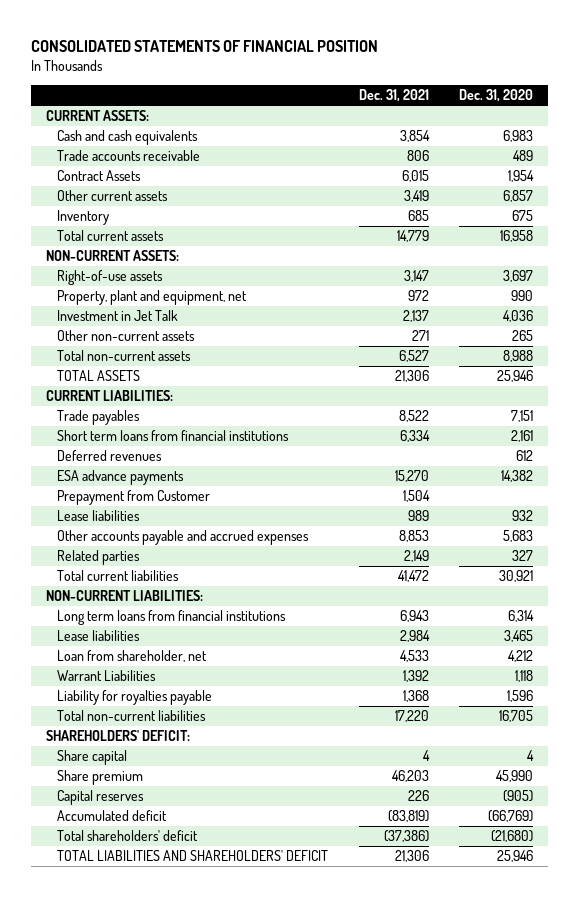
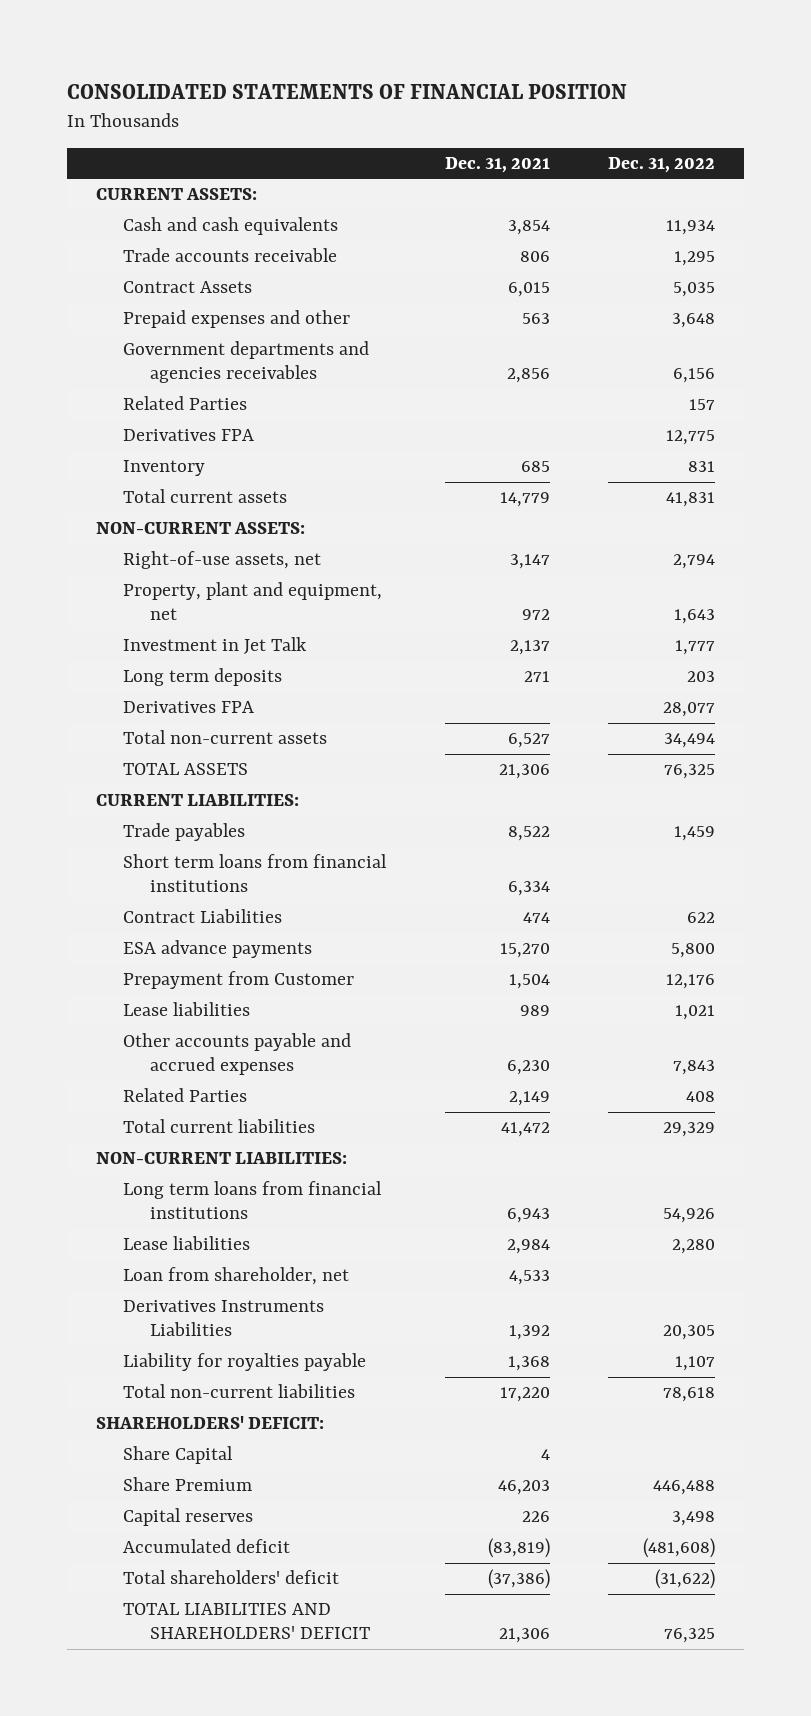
[459,89,534,103] Dec. 31, 2020 -> none
none -> [607,156,715,173] Dec. 31, 2022
[57,190,169,202] Other current assets -> none
none -> [123,310,351,329] Prepaid expenses and other
none -> [123,341,370,384] Government departments and agencies receivables
none -> [123,396,248,411] Related Parties
none -> [123,429,255,442] Derivatives FPA
[57,270,164,286] Right-of-use assets -> [123,551,322,570] Right-of-use assets, net
[57,330,196,342] Other non-current assets -> [123,668,283,687] Long term deposits
none -> [123,701,255,714] Derivatives FPA
[57,450,163,462] Deferred revenues -> none
none -> [123,909,283,924] Contract Liabilities
[398,530,429,543] 8,853 -> [506,1060,550,1076] 6,230
[57,550,141,566] Related parties -> [123,1088,248,1103] Related Parties
[57,670,157,682] Warrant Liabilities -> [123,1300,325,1337] Derivatives Instruments Liabilities
[57,750,128,766] Share capital -> [123,1446,234,1465] Share Capital
[57,770,144,786] Share premium -> [123,1477,253,1492] Share Premium

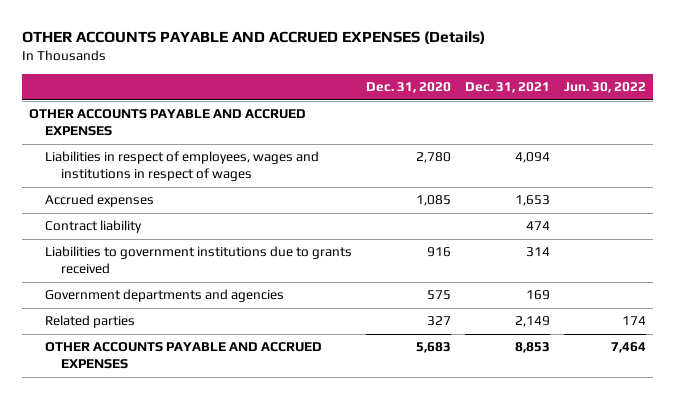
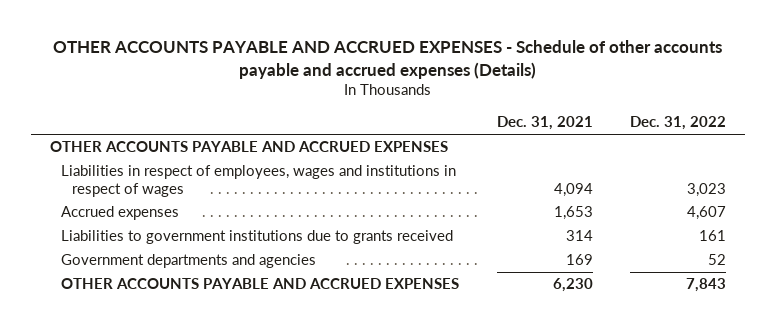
[21,31,485,45] OTHER ACCOUNTS PAYABLE AND ACCRUED EXPENSES (Details) -> [52,40,722,79] OTHER ACCOUNTS PAYABLE AND ACCRUED EXPENSES - Schedule of other accounts payable and accrued expenses (Details)
[365,81,451,93] Dec. 31, 2020 -> none
[563,81,646,93] Jun. 30, 2022 -> none
none -> [630,116,727,131] Dec. 31, 2022
[44,220,142,234] Contract liability -> none
[44,315,135,329] Related parties -> none
[514,342,550,354] 8,853 -> [552,278,593,293] 6,230

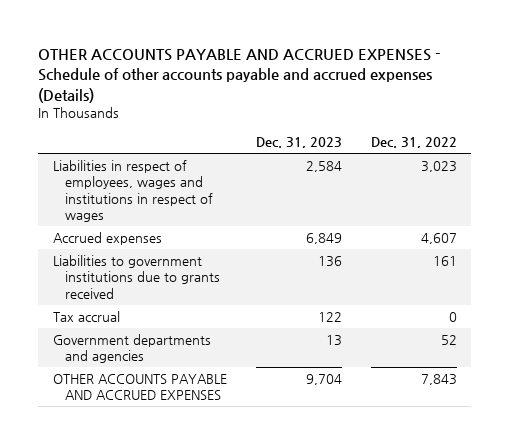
[496,116,593,131] Dec. 31, 2021 -> none
none -> [255,137,342,149] Dec. 31, 2023
[49,141,448,153] OTHER ACCOUNTS PAYABLE AND ACCRUED EXPENSES -> none
none -> [52,310,120,322] Tax accrual

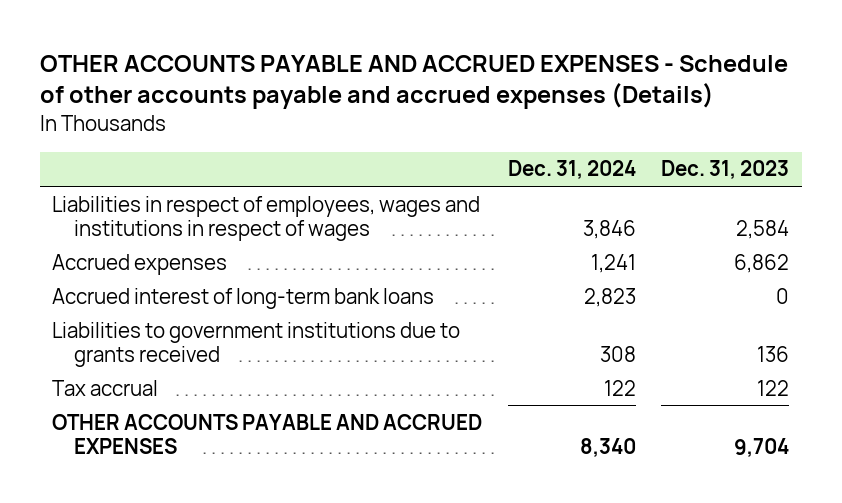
[370,137,457,149] Dec. 31, 2022 -> none
none -> [507,160,636,180] Dec. 31, 2024
[305,232,342,244] 6,849 -> [734,253,790,273] 6,862
none -> [52,287,435,309] Accrued interest of long-term bank loans
[52,333,211,364] Government departments and agencies -> none

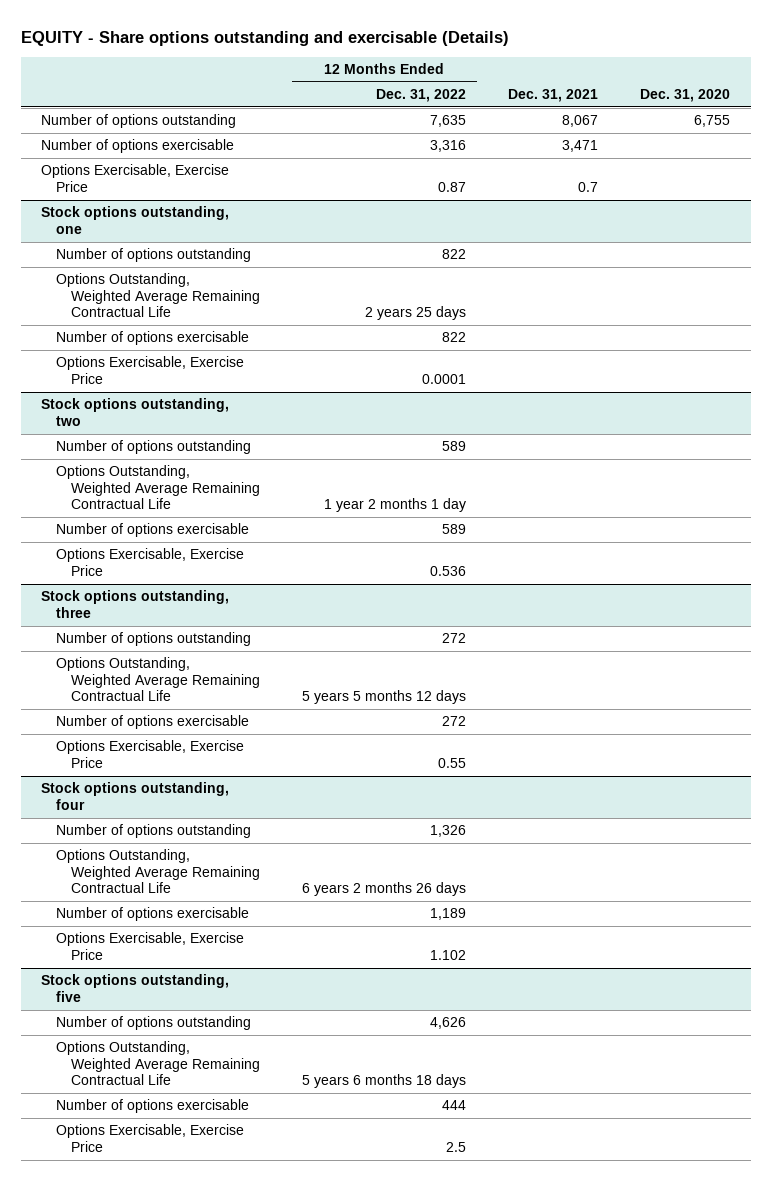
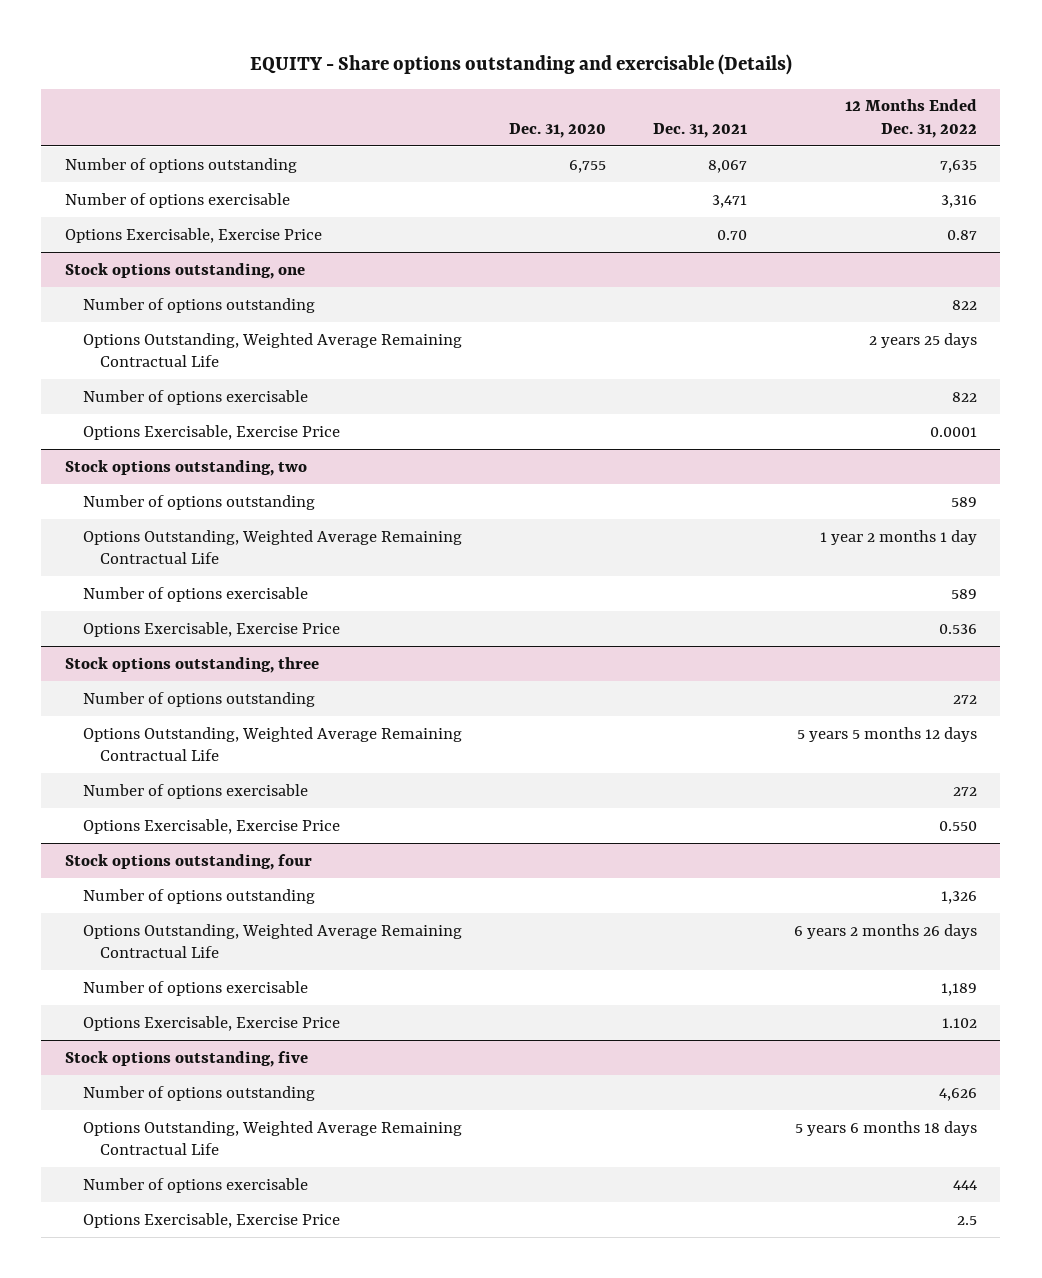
[578,181,599,192] 0.7 -> [716,229,747,240] 0.70
[438,757,467,768] 0.55 -> [938,820,977,831] 0.550

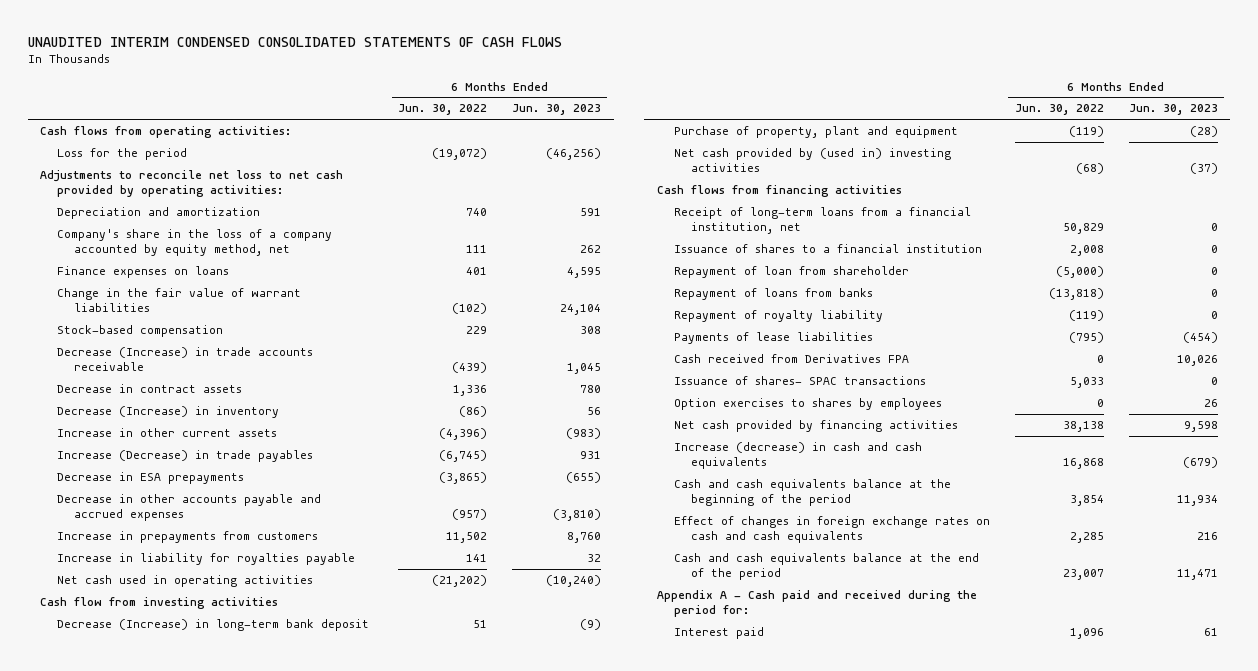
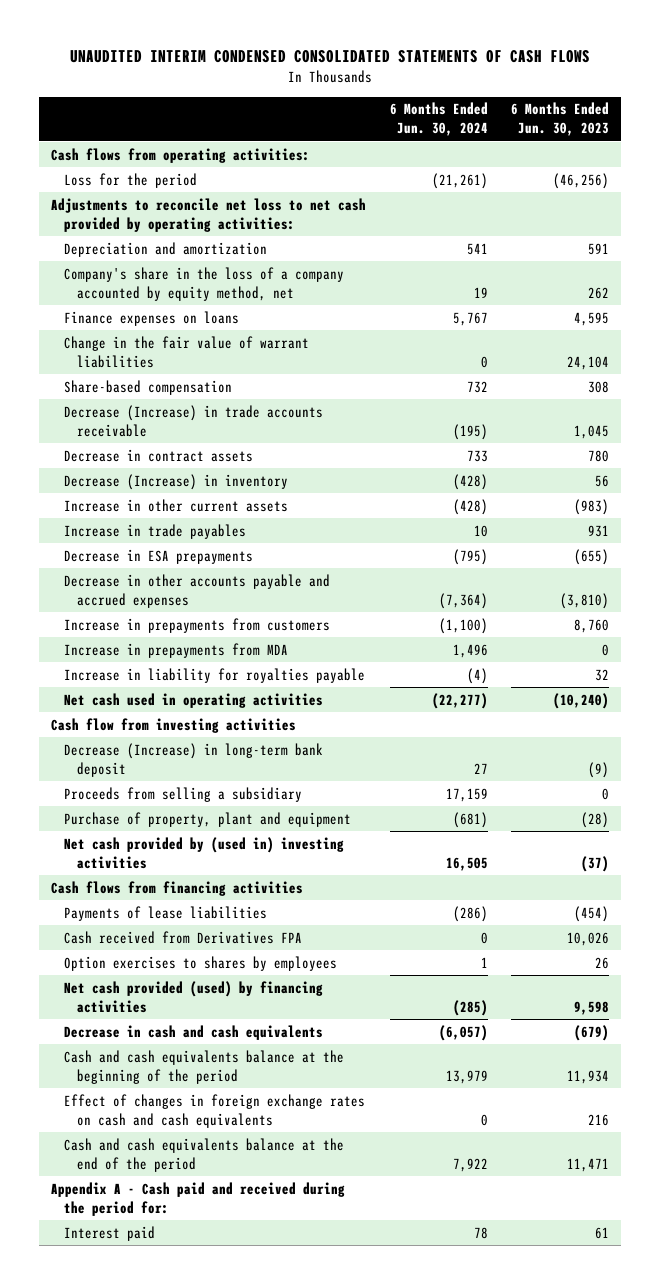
[398,104,488,116] Jun. 30, 2022 -> none
none -> [389,102,488,137] 6 Months Ended Jun. 30, 2024
[57,325,224,338] Stock-based compensation -> [63,379,232,395] Share-based compensation
[57,450,314,463] Increase (Decrease) in trade payables -> [63,523,246,539] Increase in trade payables
none -> [63,642,288,658] Increase in prepayments from MDA
none -> [63,786,302,802] Proceeds from selling a subsidiary
[673,207,971,235] Receipt of long-term loans from a financial institution, net -> none
[673,244,982,254] Issuance of shares to a financial institution -> none
[673,266,909,279] Repayment of loan from shareholder -> none
[673,288,873,301] Repayment of loans from banks -> none
[673,310,883,323] Repayment of royalty liability -> none
[673,376,926,386] Issuance of shares- SPAC transactions -> none
[673,420,958,433] Net cash provided by financing activities -> [63,980,323,1013] Net cash provided (used) by financing activities
[673,442,922,470] Increase (decrease) in cash and cash equivalents -> [63,1024,323,1040] Decrease in cash and cash equivalents

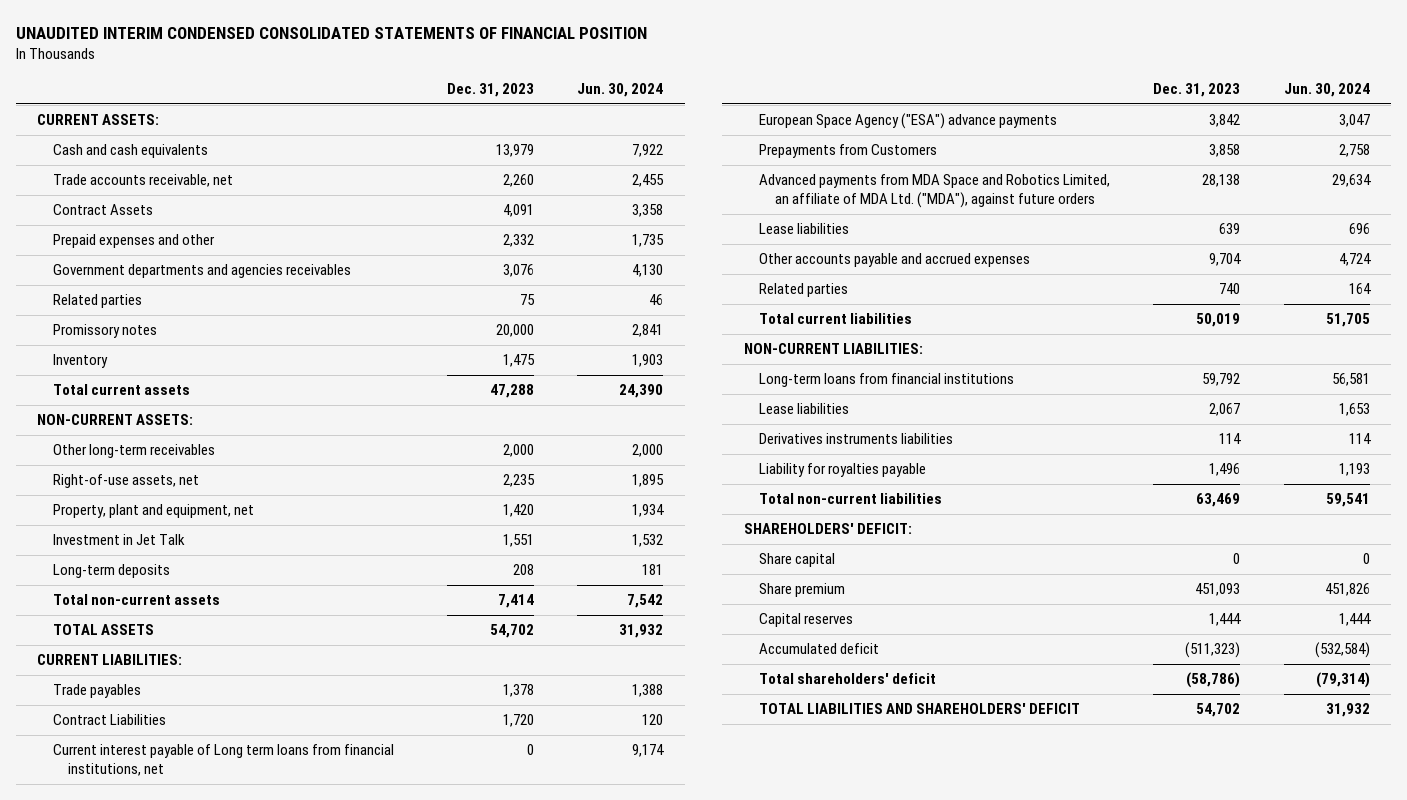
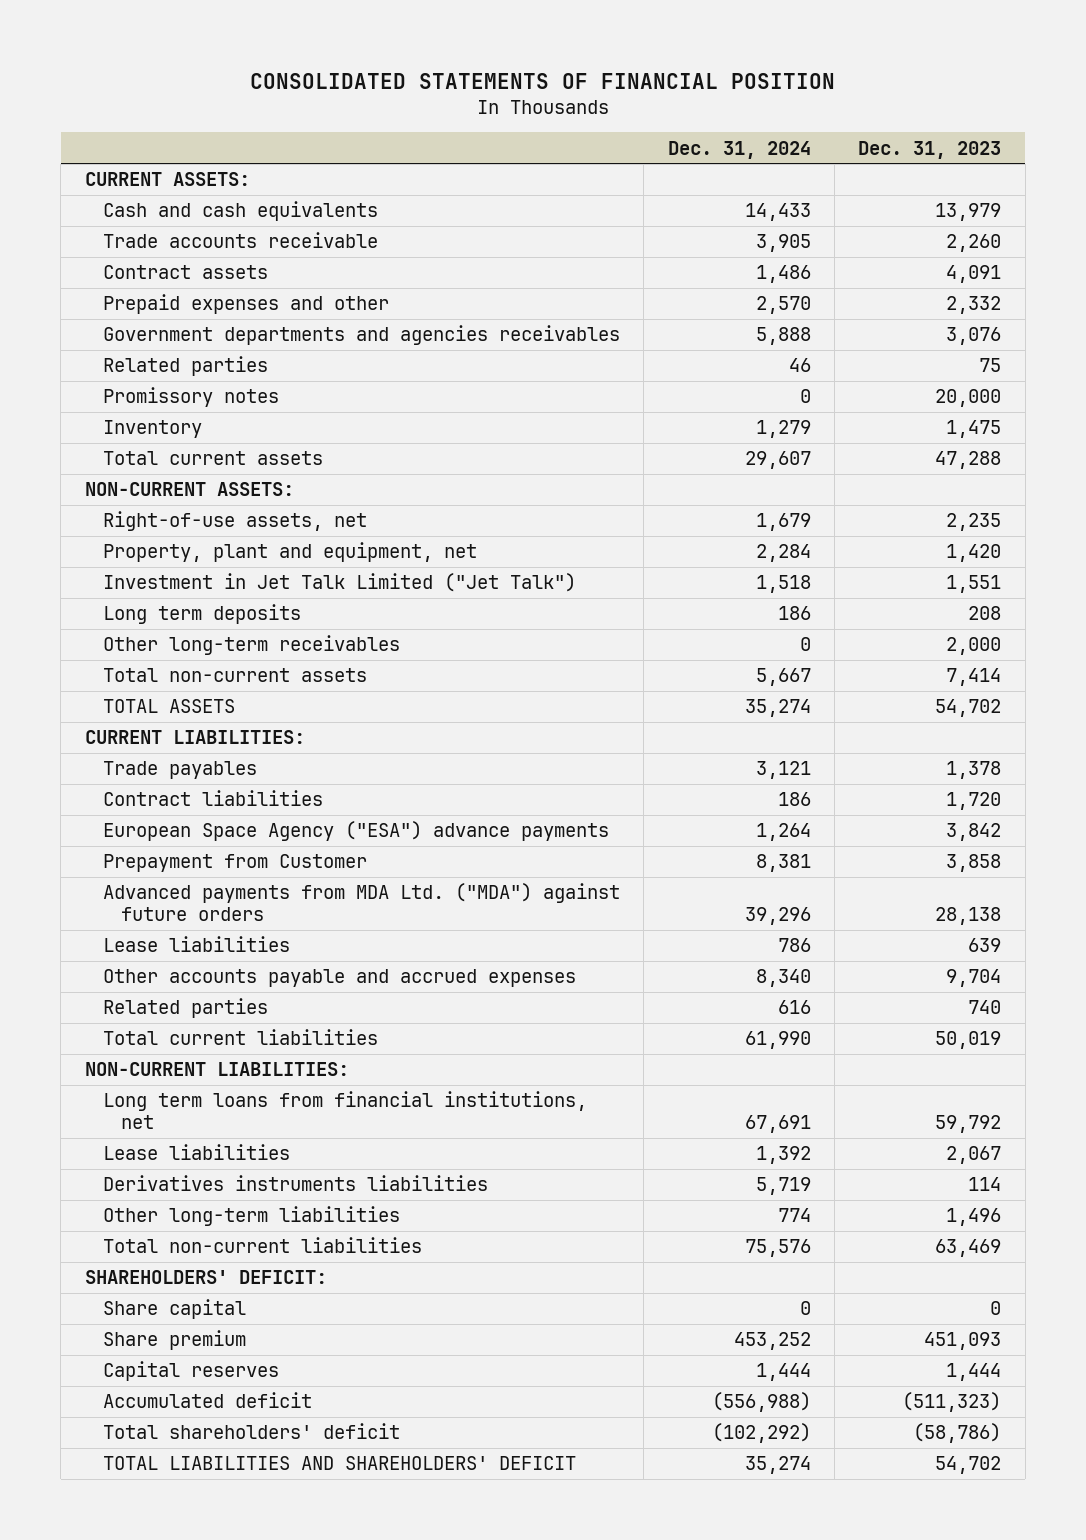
[15,26,647,39] UNAUDITED INTERIM CONDENSED CONSOLIDATED STATEMENTS OF FINANCIAL POSITION -> [250,73,836,90] CONSOLIDATED STATEMENTS OF FINANCIAL POSITION
[577,83,664,98] Jun. 30, 2024 -> none
none -> [667,140,811,159] Dec. 31, 2024
[52,174,233,188] Trade accounts receivable, net -> [102,232,378,249] Trade accounts receivable
[52,204,153,216] Contract Assets -> [102,265,268,280] Contract assets
[52,534,185,546] Investment in Jet Talk -> [102,573,576,593] Investment in Jet Talk Limited ("Jet Talk")
[52,564,170,579] Long-term deposits -> [102,604,301,625] Long term deposits
[52,444,215,459] Other long-term receivables -> [102,635,400,656] Other long-term receivables
[52,744,394,777] Current interest payable of Long term loans from financial institutions, net -> none
[52,714,166,726] Contract Liabilities -> [102,790,323,807] Contract liabilities
[759,144,938,159] Prepayments from Customers -> [102,854,367,873] Prepayment from Customer
[759,174,1111,209] Advanced payments from MDA Space and Robotics Limited, an affiliate of MDA Ltd. ("MDA"), against future orders -> [102,883,620,922] Advanced payments from MDA Ltd. ("MDA") against future orders
[759,373,1015,388] Long-term loans from financial institutions -> [102,1091,587,1130] Long term loans from financial institutions, net
[759,463,927,478] Liability for royalties payable -> [102,1206,400,1227] Other long-term liabilities

